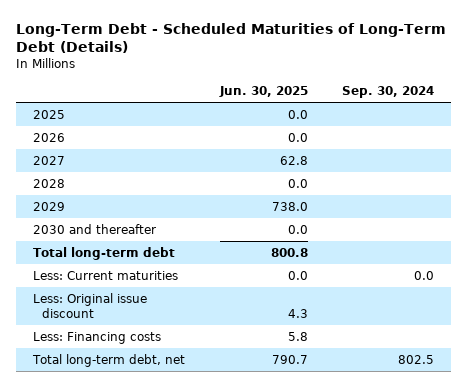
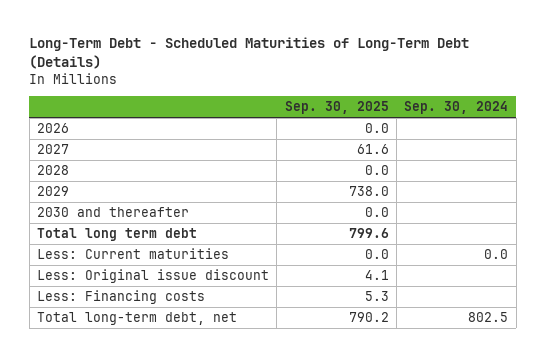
[218,86,308,98] Jun. 30, 2025 -> none
none -> [284,101,389,115] Sep. 30, 2025
[33,109,66,119] 2025 -> none
[33,246,176,260] Total long-term debt -> [36,227,197,241] Total long term debt

